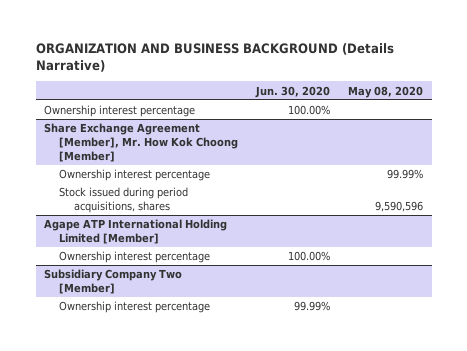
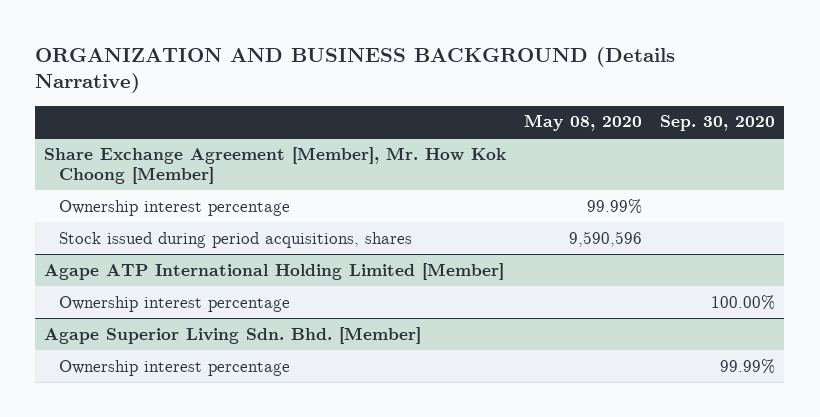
[255,85,331,98] Jun. 30, 2020 -> none
none -> [660,115,776,132] Sep. 30, 2020
[44,105,196,118] Ownership interest percentage -> none
[44,269,183,295] Subsidiary Company Two [Member] -> [44,326,422,344] Agape Superior Living Sdn. Bhd. [Member]

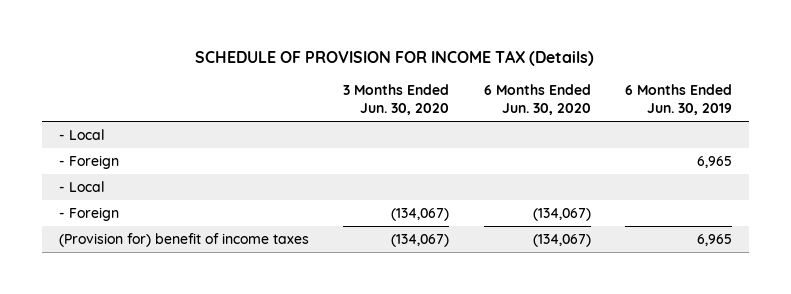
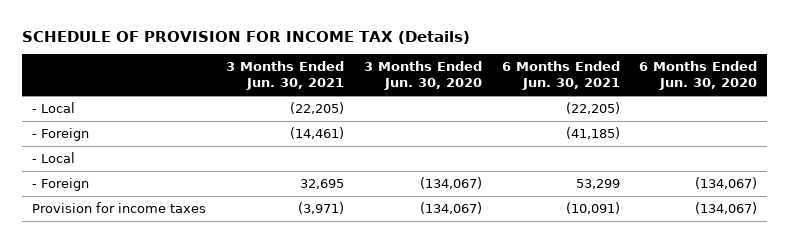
[625,84,733,116] 6 Months Ended Jun. 30, 2019 -> none
none -> [225,61,344,91] 3 Months Ended Jun. 30, 2021
none -> [501,61,620,91] 6 Months Ended Jun. 30, 2021
[58,233,309,248] (Provision for) benefit of income taxes -> [32,202,207,214] Provision for income taxes

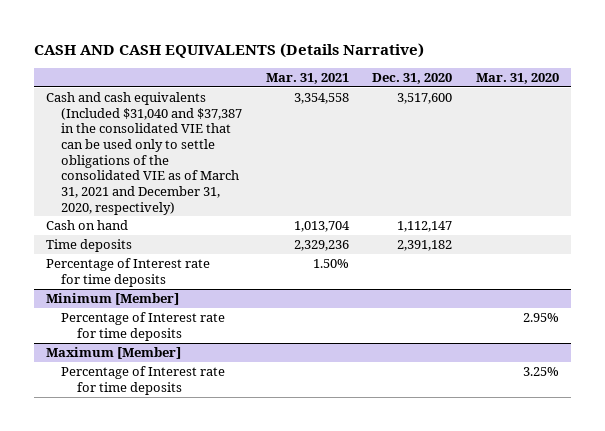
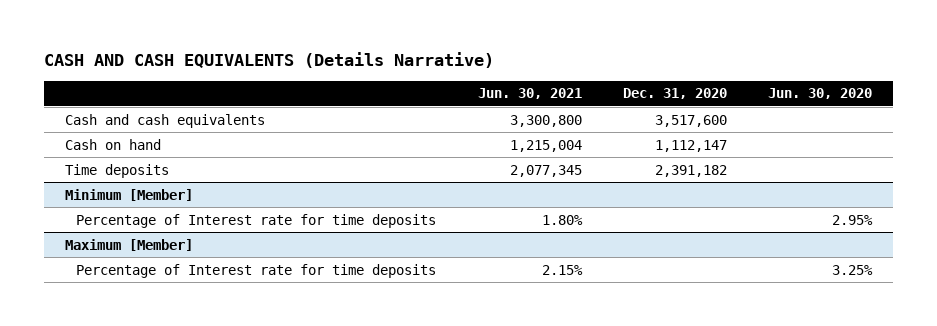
[265,73,349,85] Mar. 31, 2021 -> none
[475,73,559,85] Mar. 31, 2020 -> none
none -> [477,88,582,100] Jun. 30, 2021
none -> [768,88,873,100] Jun. 30, 2020
[45,92,243,215] Cash and cash equivalents (Included $31,040 and $37,387 in the consolidated VIE that can be used only to settle obligations of the consolidated VIE as of March 31, 2021 and December 31, 2020, respectively) -> [65,113,266,128] Cash and cash equivalents
[45,258,210,287] Percentage of Interest rate for time deposits -> none

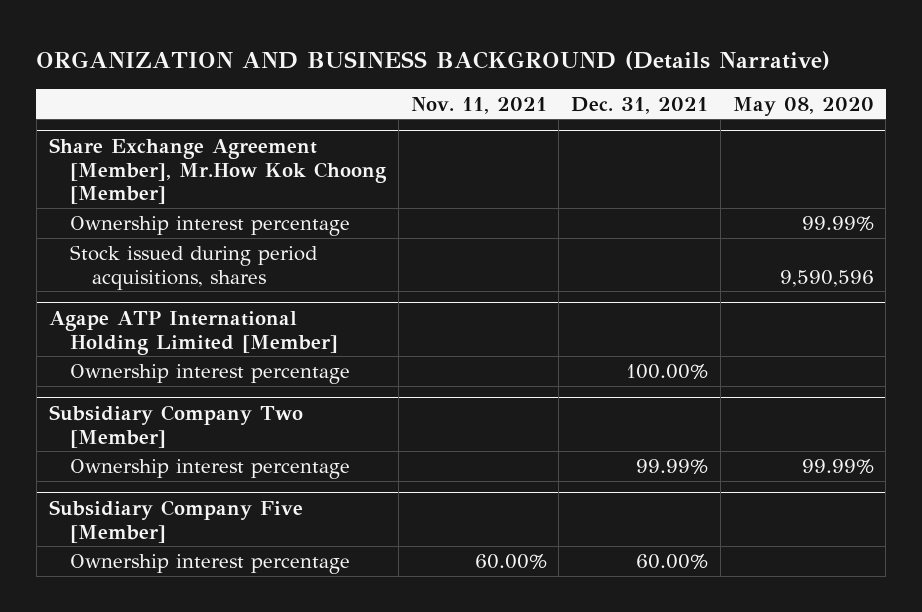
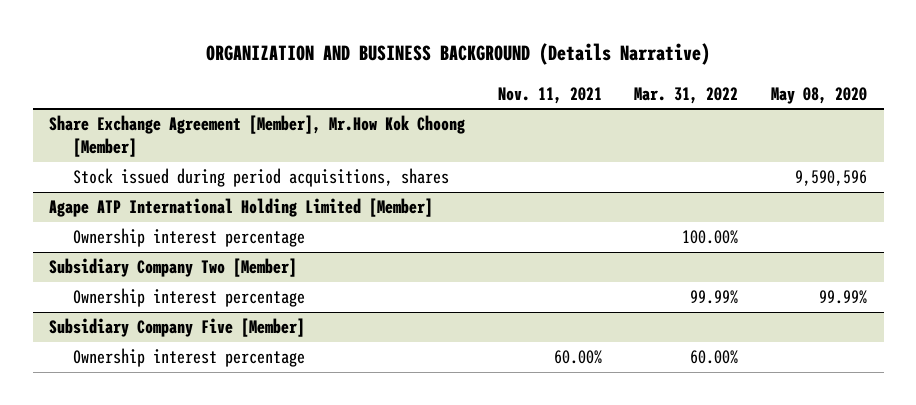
[571,96,709,114] Dec. 31, 2021 -> none
none -> [634,86,739,104] Mar. 31, 2022
[70,215,351,236] Ownership interest percentage -> none

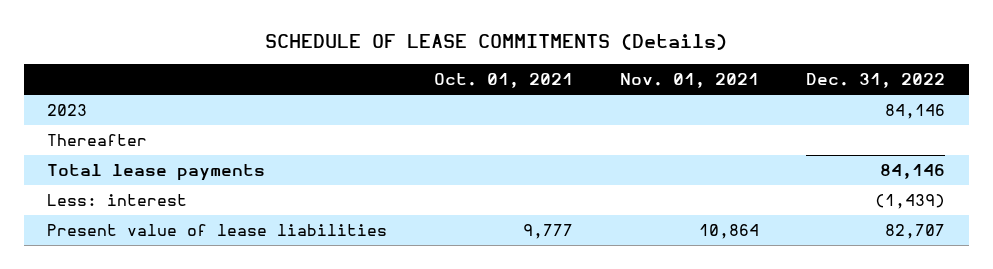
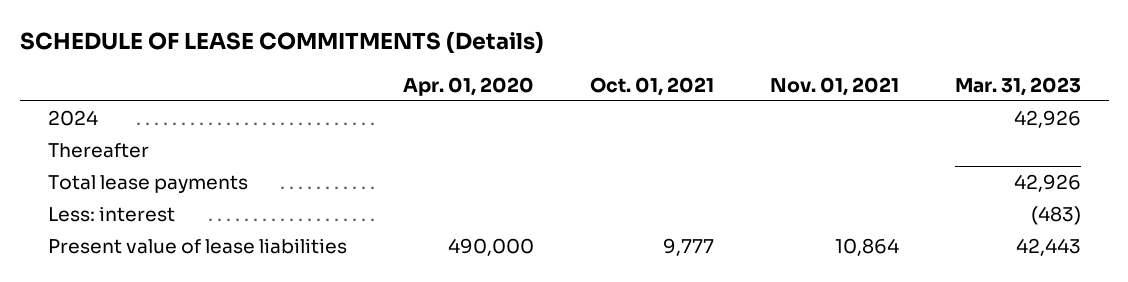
[806,73,946,89] Dec. 31, 2022 -> none
none -> [402,76,534,96] Apr. 01, 2020
none -> [954,76,1081,96] Mar. 31, 2023
[47,103,88,116] 2023 -> [47,109,98,126] 2024

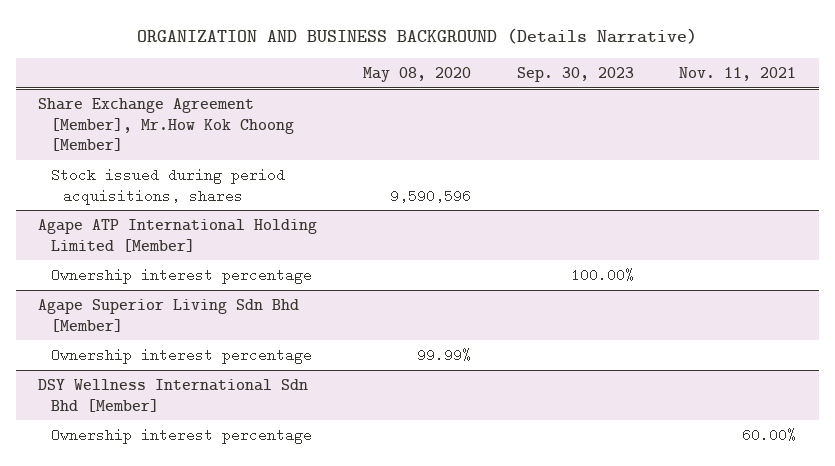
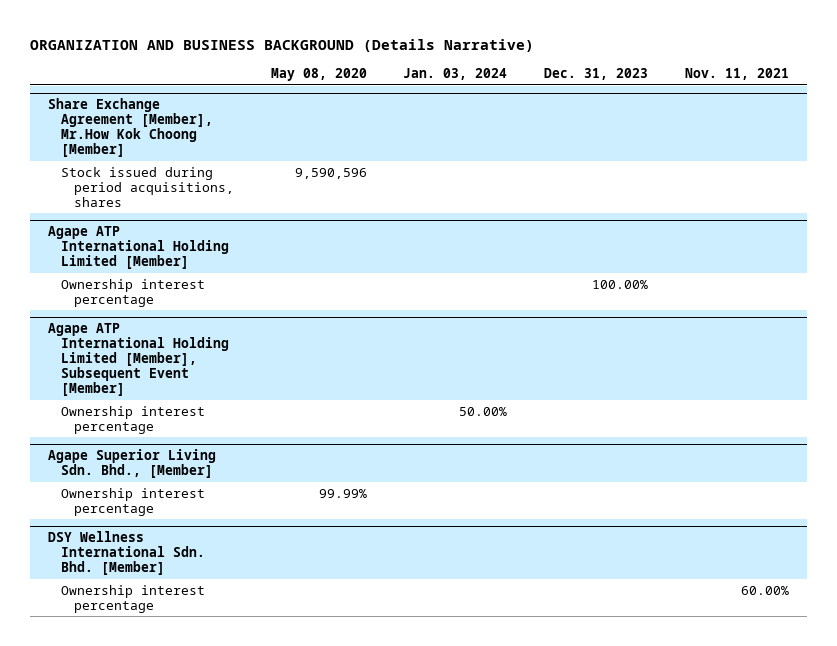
[516,67,634,83] Sep. 30, 2023 -> none
none -> [403,68,508,81] Jan. 03, 2024
none -> [544,68,649,81] Dec. 31, 2023
none -> [48,323,230,397] Agape ATP International Holding Limited [Member], Subsequent Event [Member]
none -> [61,405,206,434] Ownership interest percentage
[38,298,300,332] Agape Superior Living Sdn Bhd [Member] -> [48,449,217,479] Agape Superior Living Sdn. Bhd., [Member]
[38,378,309,412] DSY Wellness International Sdn Bhd [Member] -> [48,531,206,576] DSY Wellness International Sdn. Bhd. [Member]

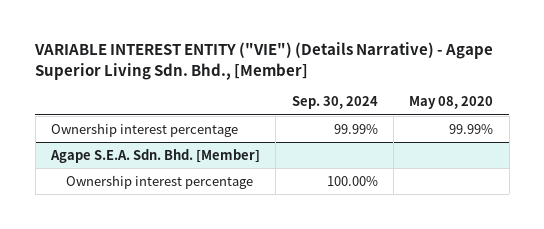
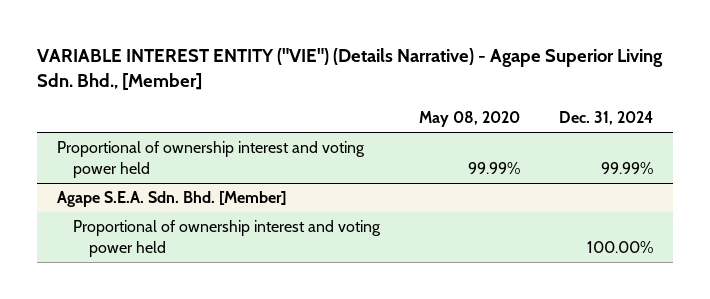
[291,96,378,110] Sep. 30, 2024 -> none
none -> [559,111,654,126] Dec. 31, 2024
[51,122,239,137] Ownership interest percentage -> [56,141,365,178] Proportional of ownership interest and voting power held
[66,174,254,189] Ownership interest percentage -> [72,220,381,257] Proportional of ownership interest and voting power held

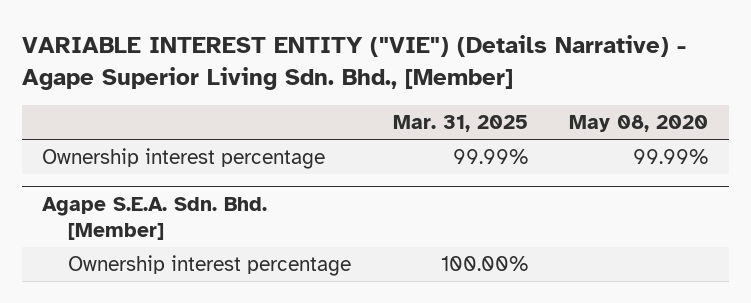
[559,111,654,126] Dec. 31, 2024 -> none
none -> [392,115,528,133] Mar. 31, 2025
[56,141,365,178] Proportional of ownership interest and voting power held -> [42,148,326,170] Ownership interest percentage
[72,220,381,257] Proportional of ownership interest and voting power held -> [68,255,352,277] Ownership interest percentage

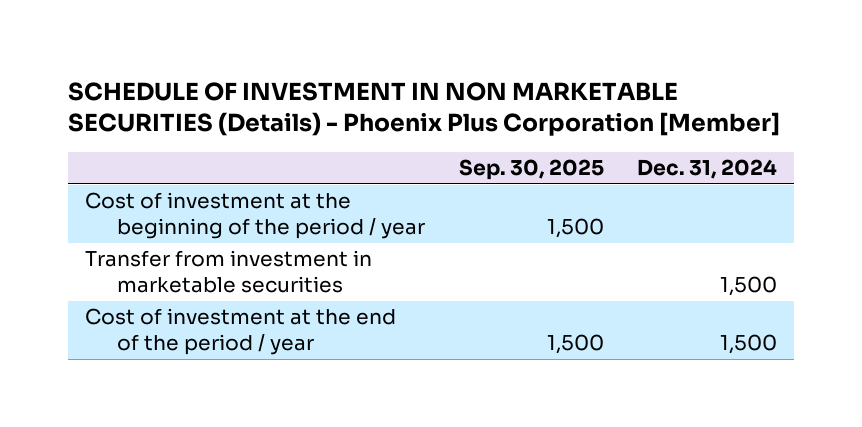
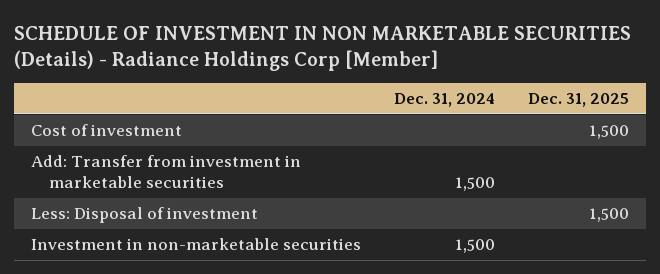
[68,81,781,137] SCHEDULE OF INVESTMENT IN NON MARKETABLE SECURITIES (Details) - Phoenix Plus Corporation [Member] -> [13,25,631,71] SCHEDULE OF INVESTMENT IN NON MARKETABLE SECURITIES (Details) - Radiance Holdings Corp [Member]
[458,159,604,181] Sep. 30, 2025 -> none
none -> [528,93,630,108] Dec. 31, 2025
[84,192,426,240] Cost of investment at the beginning of the period / year -> [30,124,182,137] Cost of investment
[84,250,372,294] Transfer from investment in marketable securities -> [30,155,301,189] Add: Transfer from investment in marketable securities
none -> [30,207,258,224] Less: Disposal of investment
[84,308,396,356] Cost of investment at the end of the period / year -> [30,238,361,251] Investment in non-marketable securities

